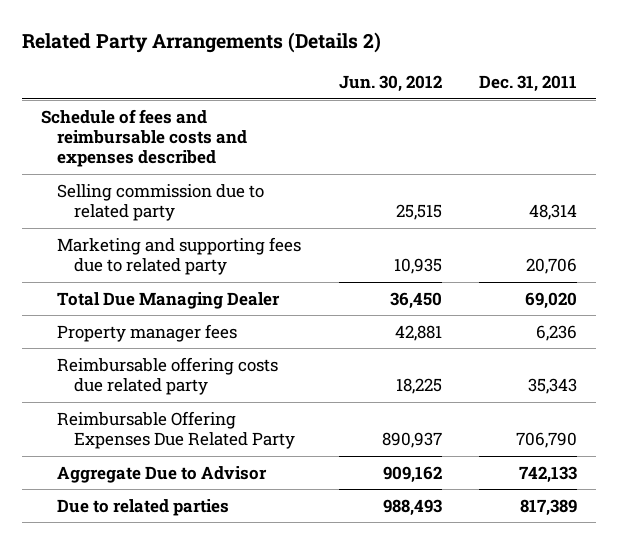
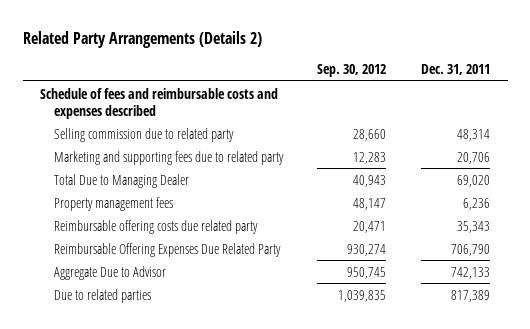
[338,75,442,93] Jun. 30, 2012 -> none
none -> [317,64,387,78] Sep. 30, 2012
[57,291,281,309] Total Due Managing Dealer -> [53,173,189,188] Total Due to Managing Dealer
[57,323,238,342] Property manager fees -> [53,196,173,211] Property management fees

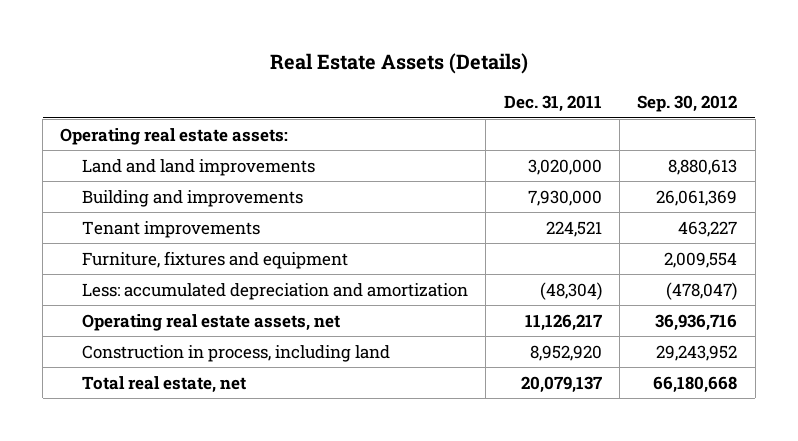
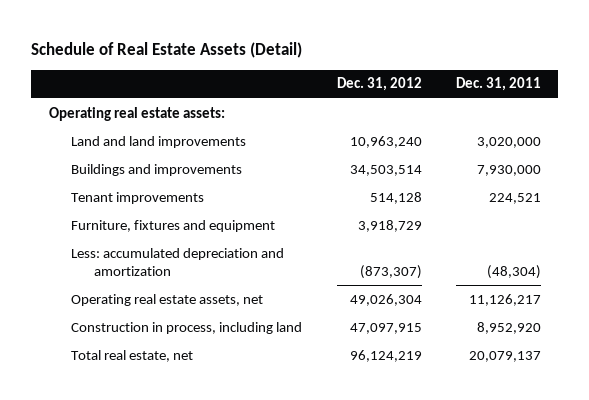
[269,53,528,75] Real Estate Assets (Details) -> [31,41,303,58] Schedule of Real Estate Assets (Detail)
[637,95,738,113] Sep. 30, 2012 -> none
none -> [336,77,422,92] Dec. 31, 2012
[81,189,303,207] Building and improvements -> [71,163,243,176] Buildings and improvements

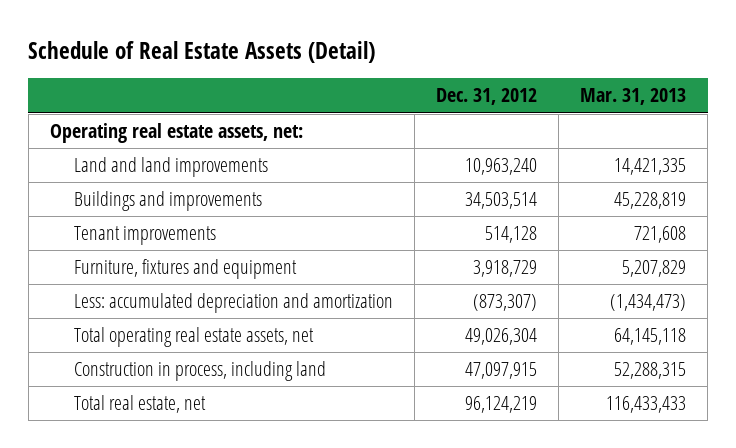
[455,77,541,92] Dec. 31, 2011 -> none
none -> [580,88,687,106] Mar. 31, 2013
[48,106,225,121] Operating real estate assets: -> [49,123,303,144] Operating real estate assets, net:
[71,293,264,306] Operating real estate assets, net -> [73,327,314,348] Total operating real estate assets, net

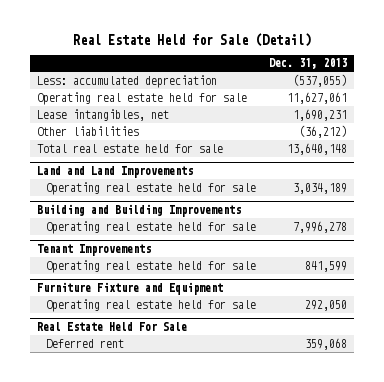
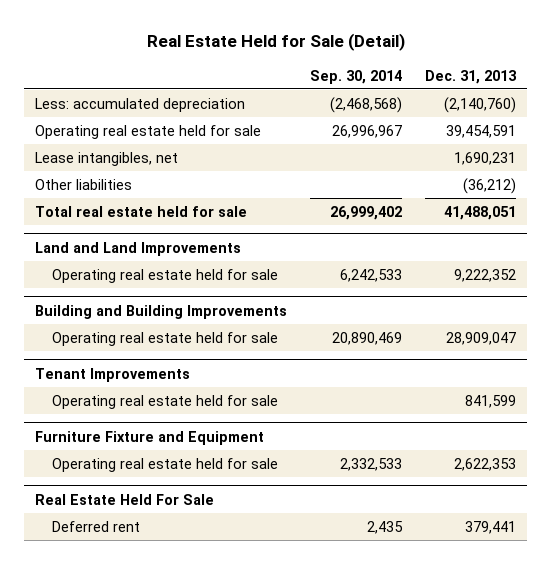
none -> [310,69,403,84] Sep. 30, 2014
[293,73,348,87] (537,055) -> [443,96,516,113] (2,140,760)
[287,91,348,104] 11,627,061 -> [445,124,516,138] 39,454,591
[287,142,348,155] 13,640,148 -> [443,205,516,220] 41,488,051
[293,182,348,194] 3,034,189 -> [453,268,516,282] 9,222,352
[293,220,348,233] 7,996,278 -> [445,331,516,345] 28,909,047
[305,299,348,311] 292,050 -> [453,457,516,471] 2,622,353
[305,337,348,350] 359,068 -> [464,520,516,534] 379,441

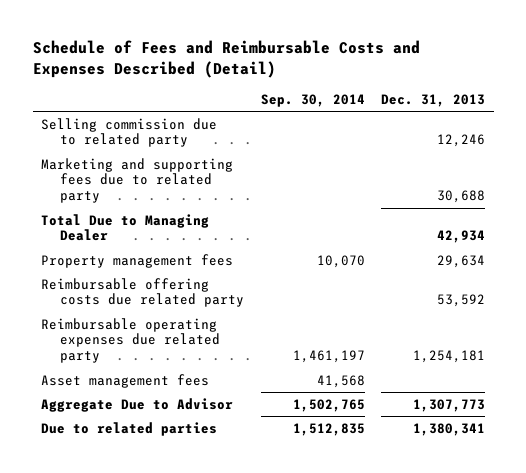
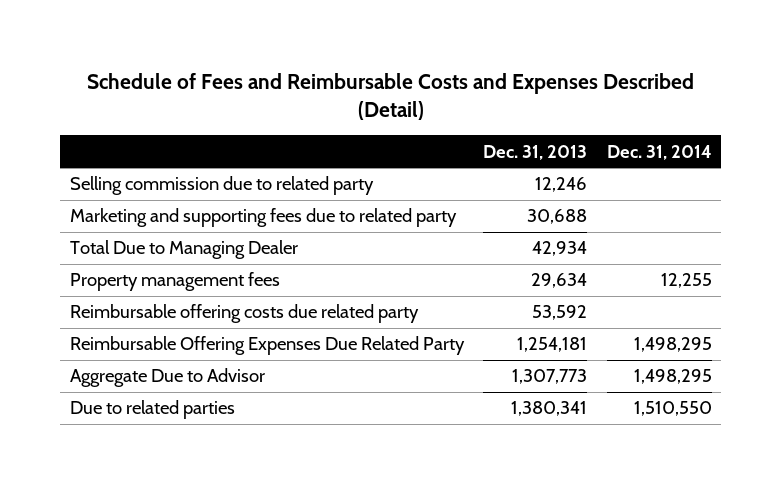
[260,93,365,107] Sep. 30, 2014 -> none
none -> [606,144,712,160] Dec. 31, 2014
[40,373,209,388] Asset management fees -> none
[40,317,221,363] Reimbursable operating expenses due related party -> [69,336,465,356] Reimbursable Offering Expenses Due Related Party

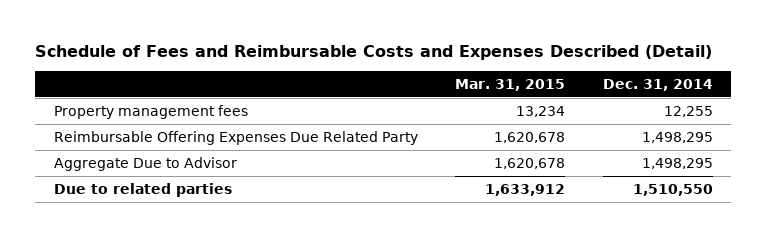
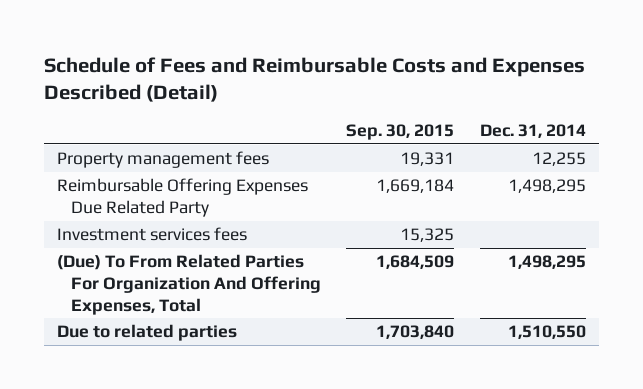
[455,79,566,92] Mar. 31, 2015 -> none
none -> [346,123,455,140] Sep. 30, 2015
none -> [57,227,248,242] Investment services fees
[53,156,237,171] Aggregate Due to Advisor -> [57,254,321,315] (Due) To From Related Parties For Organization And Offering Expenses, Total

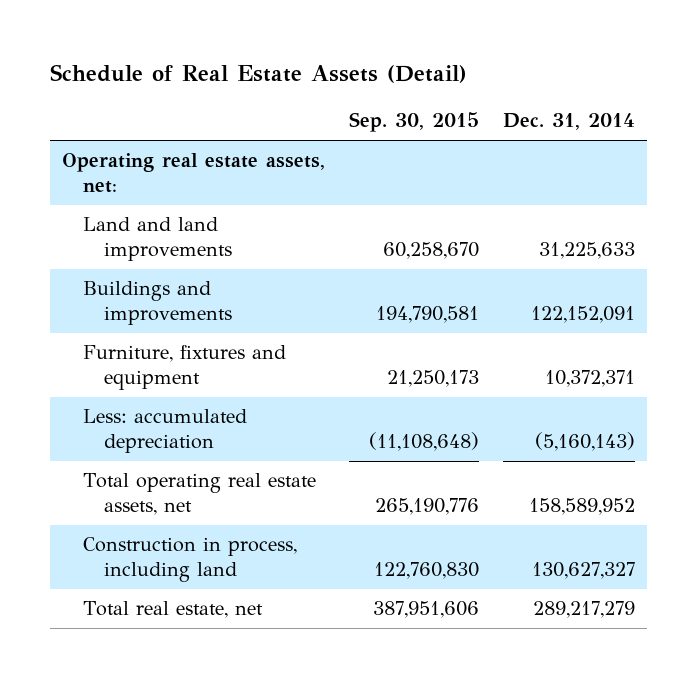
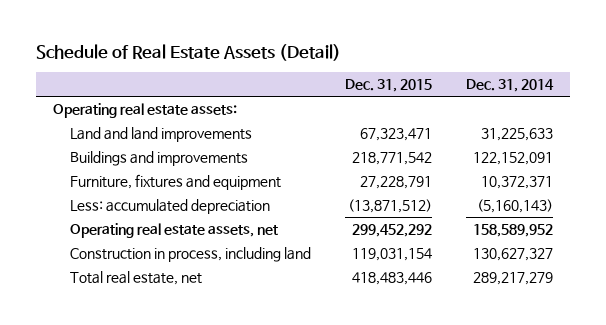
[348,112,479,133] Sep. 30, 2015 -> none
none -> [344,79,432,93] Dec. 31, 2015
[62,153,326,194] Operating real estate assets, net: -> [52,103,237,119] Operating real estate assets:
[82,473,316,516] Total operating real estate assets, net -> [70,223,279,239] Operating real estate assets, net

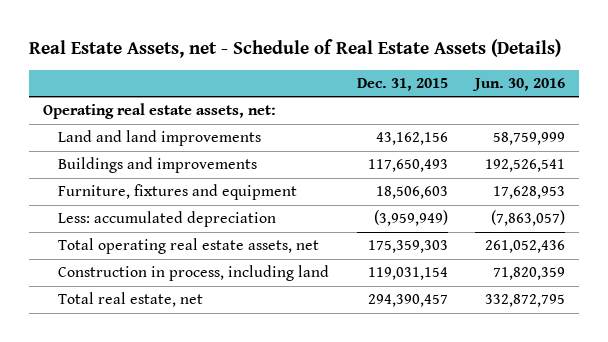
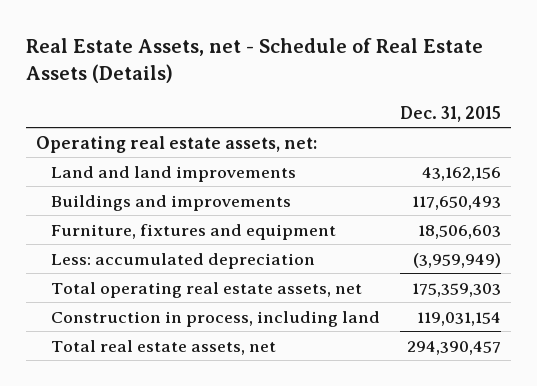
[472,77,566,91] Jun. 30, 2016 -> none
[58,292,204,308] Total real estate, net -> [51,339,277,355] Total real estate assets, net

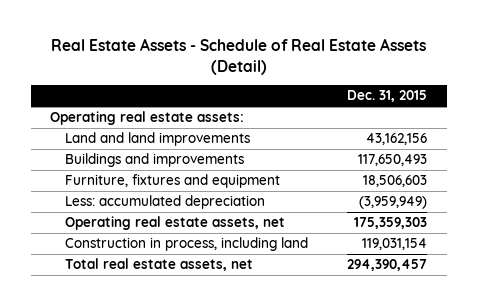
[26,38,484,84] Real Estate Assets, net - Schedule of Real Estate Assets (Details) -> [50,38,426,75] Real Estate Assets - Schedule of Real Estate Assets (Detail)
[36,135,318,153] Operating real estate assets, net: -> [50,111,245,126] Operating real estate assets:
[51,281,363,298] Total operating real estate assets, net -> [64,216,285,231] Operating real estate assets, net

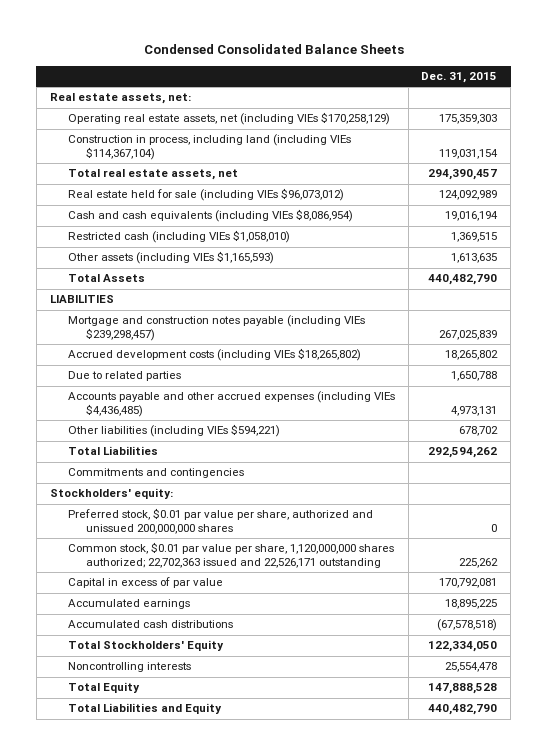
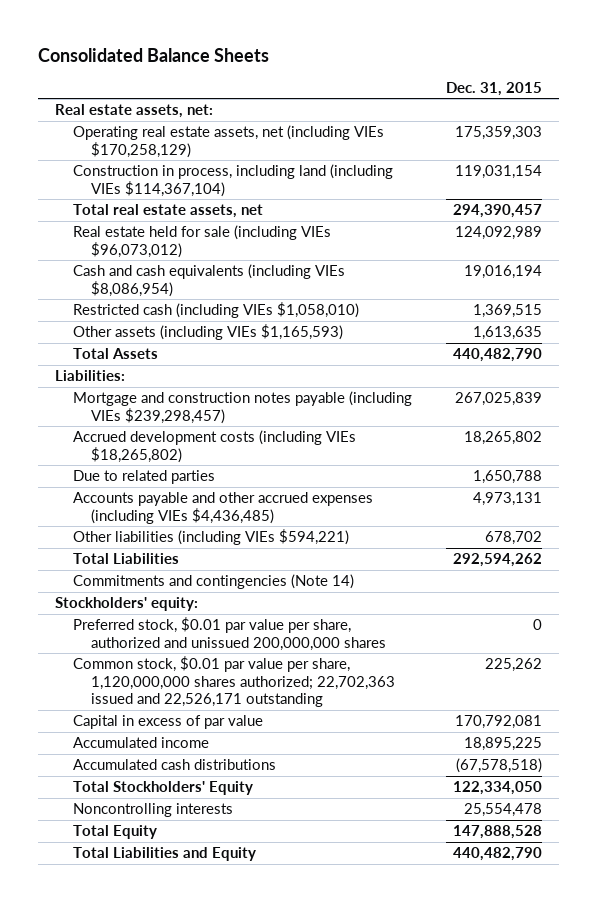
[143,44,404,55] Condensed Consolidated Balance Sheets -> [38,47,270,62] Consolidated Balance Sheets
[49,295,114,304] LIABILITIES -> [55,370,126,382] Liabilities:
[67,468,244,479] Commitments and contingencies -> [73,574,355,590] Commitments and contingencies (Note 14)
[67,599,190,610] Accumulated earnings -> [73,737,210,749] Accumulated income

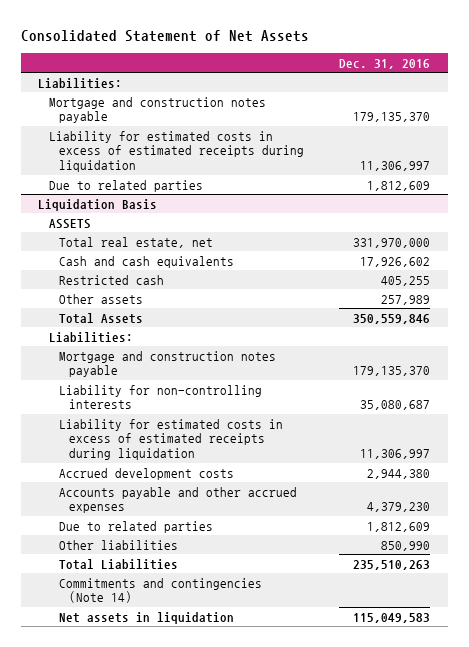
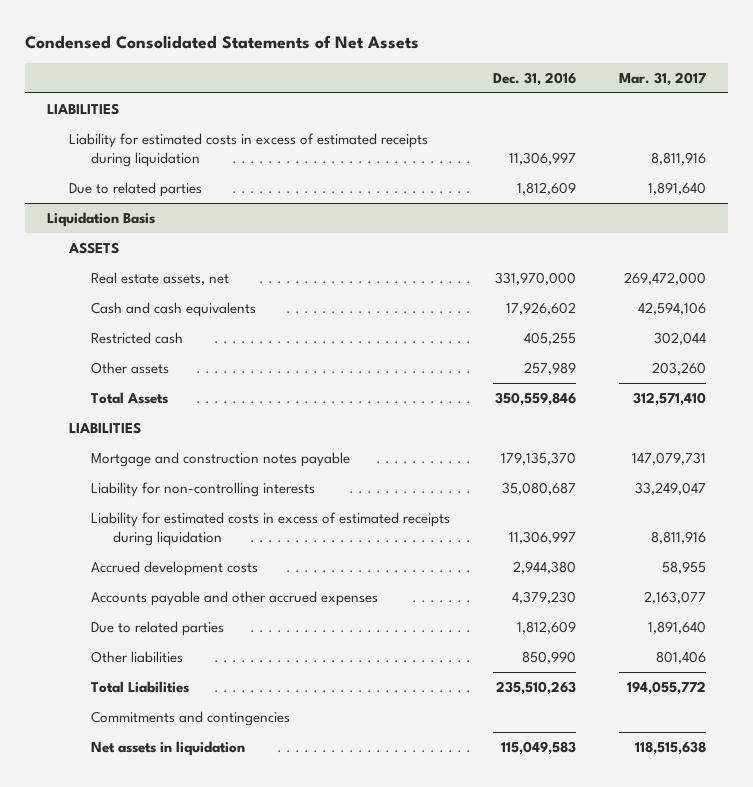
[20,30,309,43] Consolidated Statement of Net Assets -> [24,35,419,50] Condensed Consolidated Statements of Net Assets
none -> [619,72,707,87] Mar. 31, 2017
[48,96,266,124] Mortgage and construction notes payable -> none
[38,77,123,89] Liabilities: -> [46,102,119,115] LIABILITIES
[58,236,213,248] Total real estate, net -> [90,271,229,285] Real estate assets, net
[48,331,133,343] Liabilities: -> [68,421,141,434] LIABILITIES
[58,577,262,604] Commitments and contingencies (Note 14) -> [90,710,290,726] Commitments and contingencies

